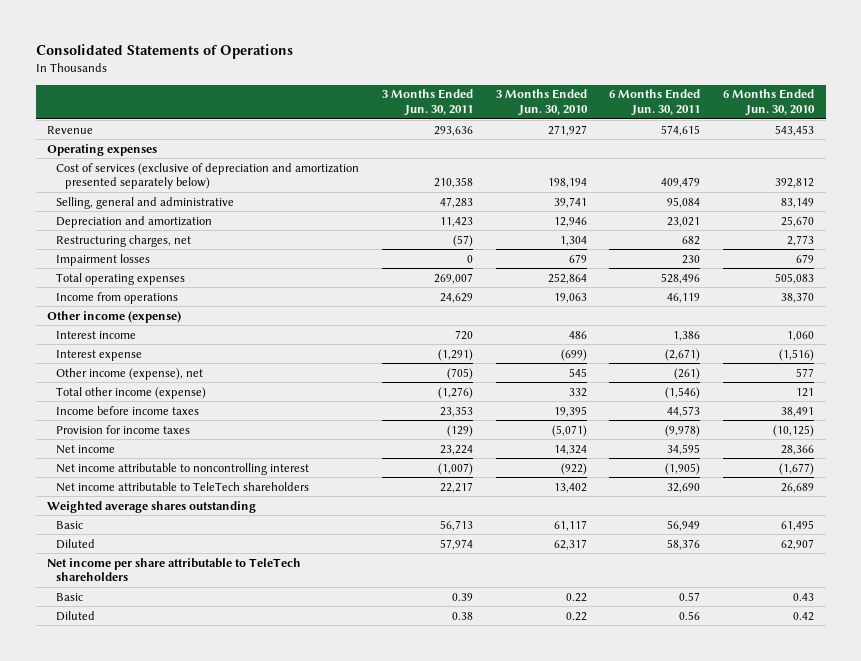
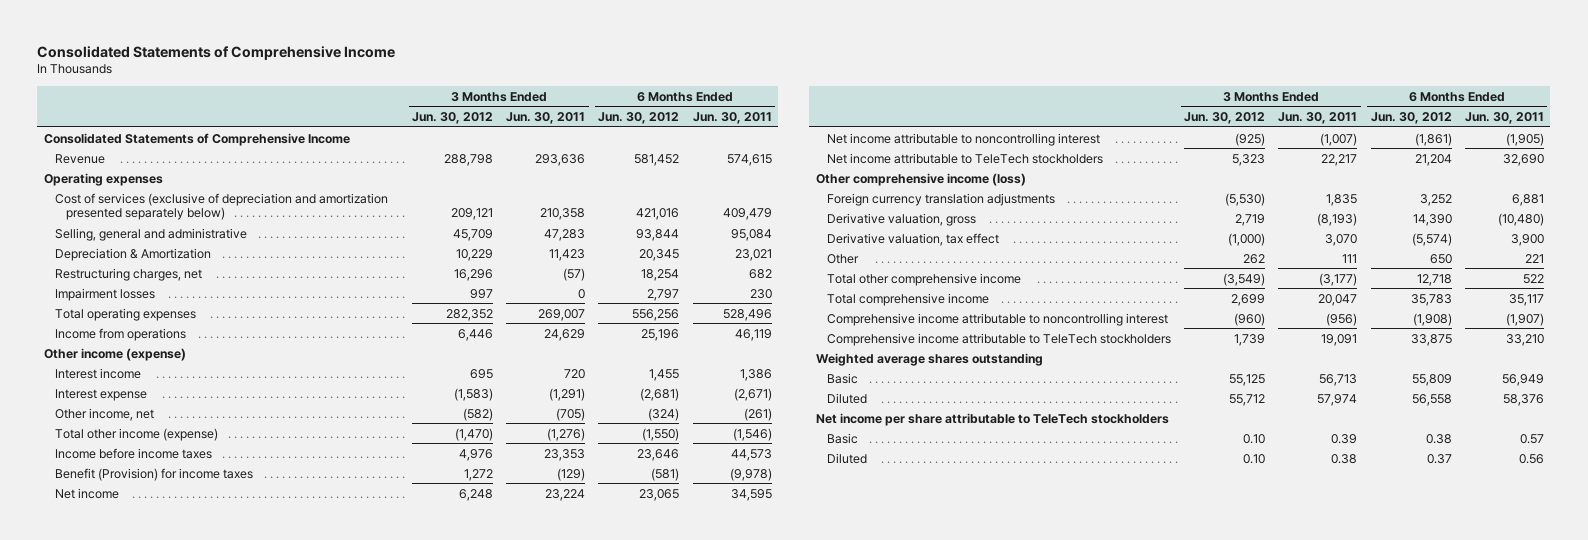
[35,44,293,60] Consolidated Statements of Operations -> [37,45,396,60] Consolidated Statements of Comprehensive Income
[495,89,588,116] 3 Months Ended Jun. 30, 2010 -> none
[723,89,816,116] 6 Months Ended Jun. 30, 2010 -> none
none -> [412,111,494,124] Jun. 30, 2012
none -> [598,111,680,124] Jun. 30, 2012
none -> [43,132,350,146] Consolidated Statements of Comprehensive Income
[56,215,213,228] Depreciation and amortization -> [54,247,211,261] Depreciation & Amortization
[56,367,204,380] Other income (expense), net -> [54,407,154,421] Other income, net
[56,424,191,434] Provision for income taxes -> [54,467,253,481] Benefit (Provision) for income taxes
[56,481,310,492] Net income attributable to TeleTech shareholders -> [827,152,1104,164] Net income attributable to TeleTech stockholders
none -> [816,172,1027,186] Other comprehensive income (loss)
none -> [827,192,1056,206] Foreign currency translation adjustments
none -> [827,212,977,226] Derivative valuation, gross
none -> [827,232,1000,246] Derivative valuation, tax effect
none -> [827,253,860,264] Other
none -> [827,272,1022,286] Total other comprehensive income
none -> [827,292,990,306] Total comprehensive income
none -> [827,312,1169,326] Comprehensive income attributable to noncontrolling interest
none -> [827,332,1172,346] Comprehensive income attributable to TeleTech stockholders
[47,557,302,582] Net income per share attributable to TeleTech shareholders -> [816,412,1170,426] Net income per share attributable to TeleTech stockholders

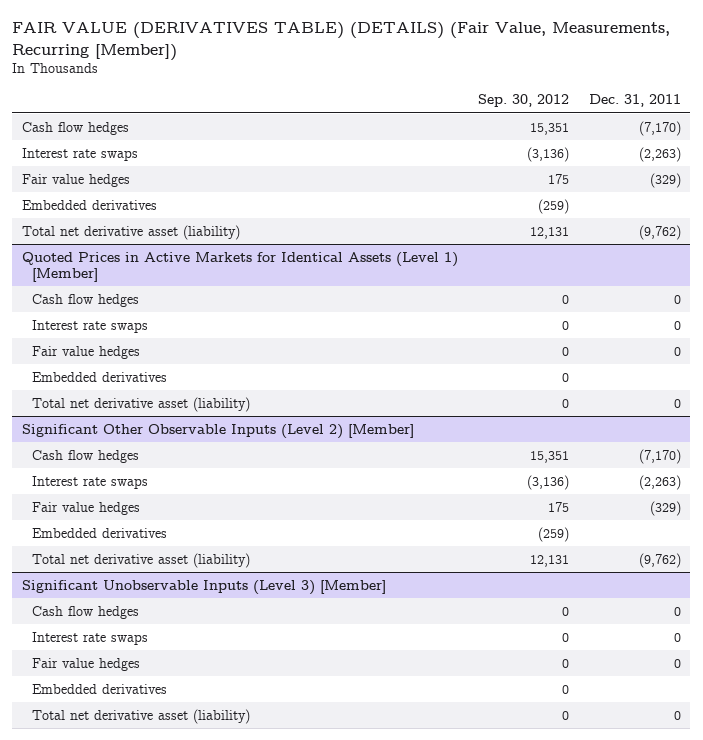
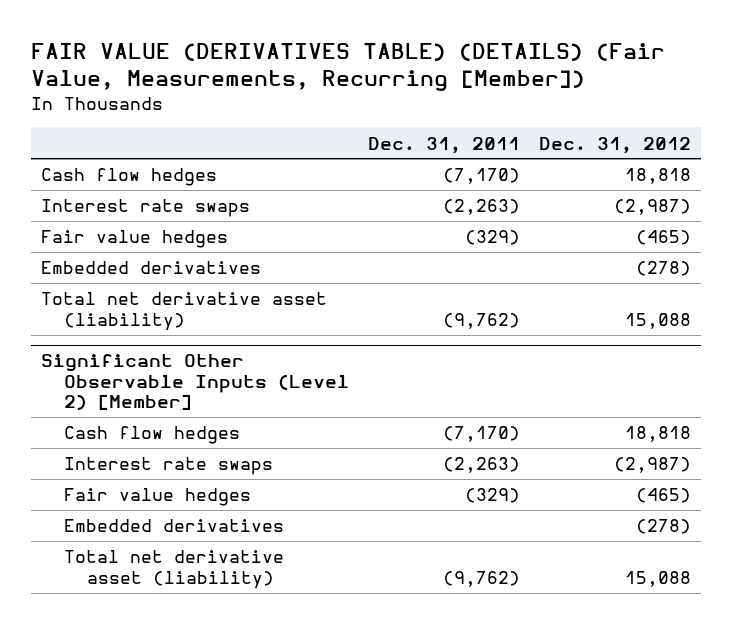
[477,94,569,108] Sep. 30, 2012 -> none
none -> [539,136,692,154] Dec. 31, 2012
[22,251,459,282] Quoted Prices in Active Markets for Identical Assets (Level 1) [Member] -> none
[32,293,140,307] Cash flow hedges -> none
[32,319,149,333] Interest rate swaps -> none
[32,345,141,359] Fair value hedges -> none
[32,371,168,382] Embedded derivatives -> none
[32,396,251,412] Total net derivative asset (liability) -> none
[22,579,387,595] Significant Unobservable Inputs (Level 3) [Member] -> none
[32,605,140,619] Cash flow hedges -> none
[32,631,149,645] Interest rate swaps -> none
[32,657,141,671] Fair value hedges -> none
[32,683,168,694] Embedded derivatives -> none
[32,708,251,724] Total net derivative asset (liability) -> none

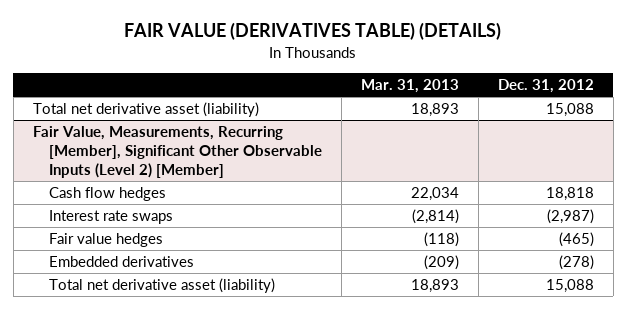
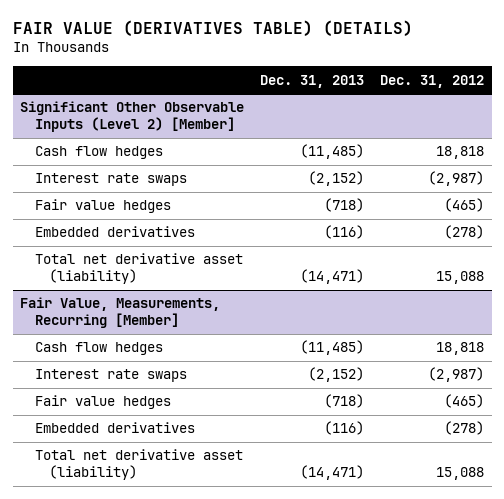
[361,78,460,93] Mar. 31, 2013 -> none
none -> [260,74,365,88] Dec. 31, 2013
none -> [20,101,245,133] Significant Other Observable Inputs (Level 2) [Member]
none -> [34,146,163,160] Cash flow hedges
none -> [34,173,187,187] Interest rate swaps
none -> [34,199,171,214] Fair value hedges
none -> [34,226,195,238] Embedded derivatives
[32,126,323,178] Fair Value, Measurements, Recurring [Member], Significant Other Observable Inputs (Level 2) [Member] -> none
none -> [20,297,221,329] Fair Value, Measurements, Recurring [Member]

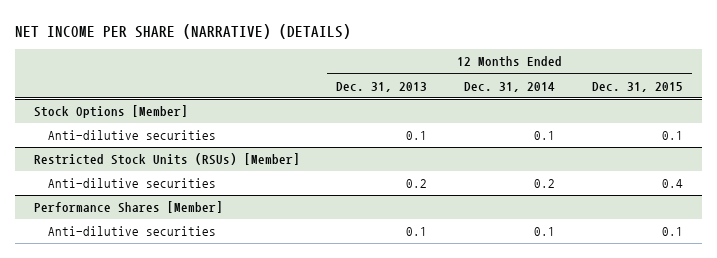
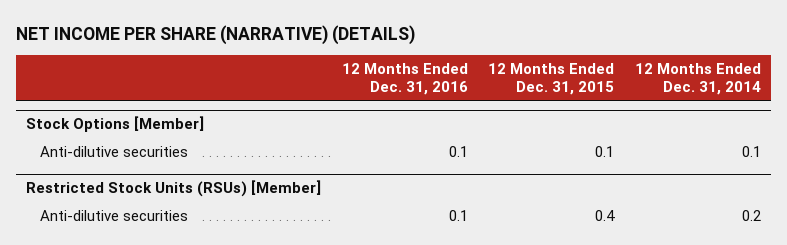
[336,81,428,92] Dec. 31, 2013 -> none
none -> [341,62,468,96] 12 Months Ended Dec. 31, 2016
[33,201,223,214] Performance Shares [Member] -> none
[47,226,216,237] Anti-dilutive securities -> none

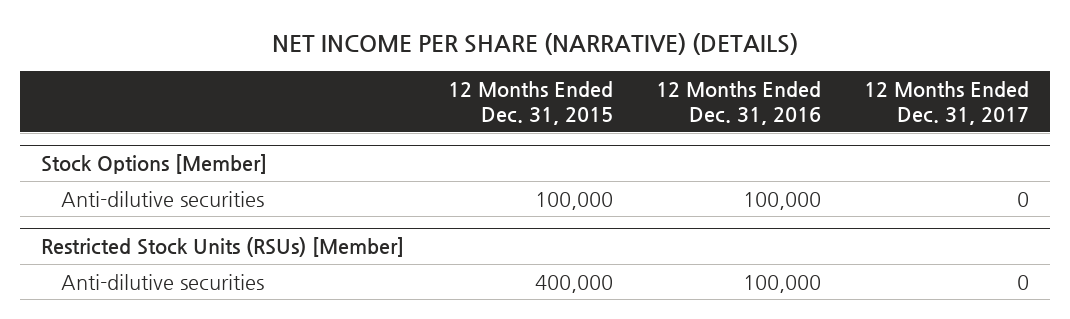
[634,62,761,96] 12 Months Ended Dec. 31, 2014 -> none
none -> [863,80,1029,126] 12 Months Ended Dec. 31, 2017
[448,146,468,158] 0.1 -> [742,191,821,210] 100,000
[595,146,615,158] 0.1 -> [534,191,613,210] 100,000
[448,210,468,222] 0.1 -> [742,274,821,293] 100,000
[595,210,616,222] 0.4 -> [534,274,613,293] 400,000

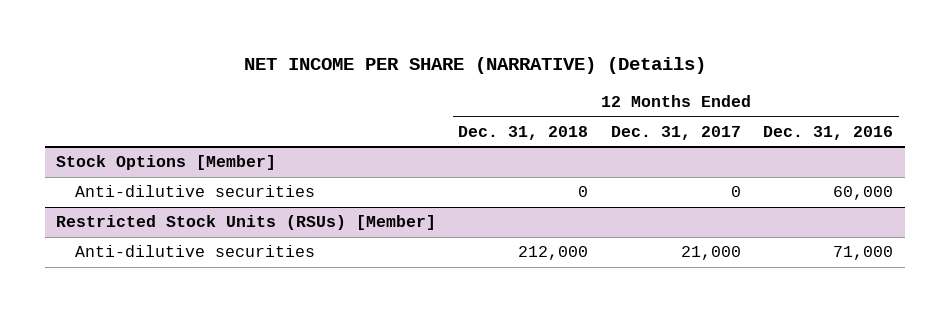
[272,33,799,56] NET INCOME PER SHARE (NARRATIVE) (DETAILS) -> [243,56,706,74] NET INCOME PER SHARE (NARRATIVE) (Details)
[447,80,613,126] 12 Months Ended Dec. 31, 2015 -> none
none -> [458,125,589,140] Dec. 31, 2018
[742,191,821,210] 100,000 -> [833,186,894,201] 60,000
[742,274,821,293] 100,000 -> [833,246,894,261] 71,000
[1016,274,1029,290] 0 -> [680,246,741,261] 21,000

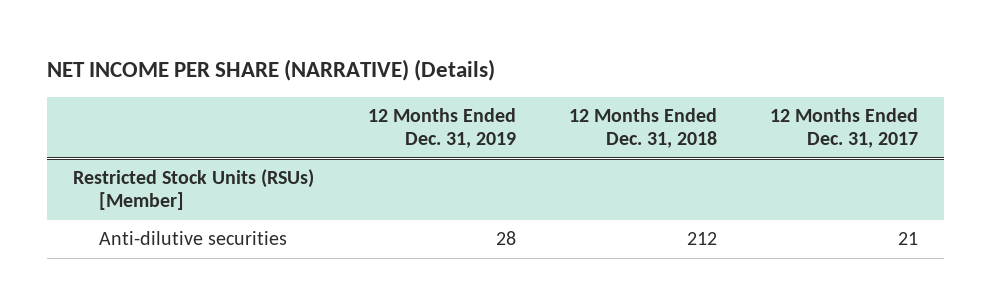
[763,125,894,140] Dec. 31, 2016 -> none
none -> [367,108,516,148] 12 Months Ended Dec. 31, 2019
[55,155,276,171] Stock Options [Member] -> none
[75,185,316,198] Anti-dilutive securities -> none
[518,246,589,261] 212,000 -> [686,232,717,246] 212
[680,246,741,261] 21,000 -> [897,232,918,246] 21

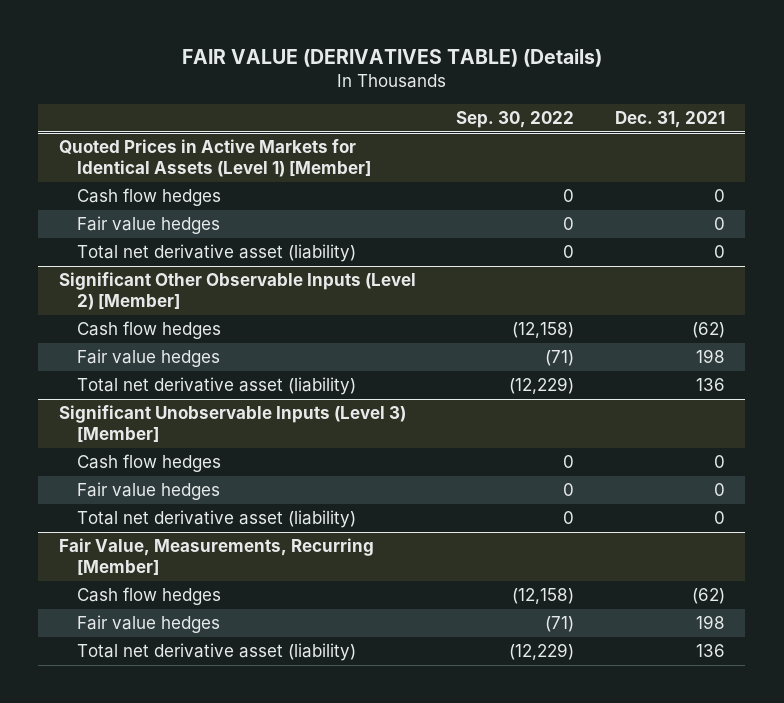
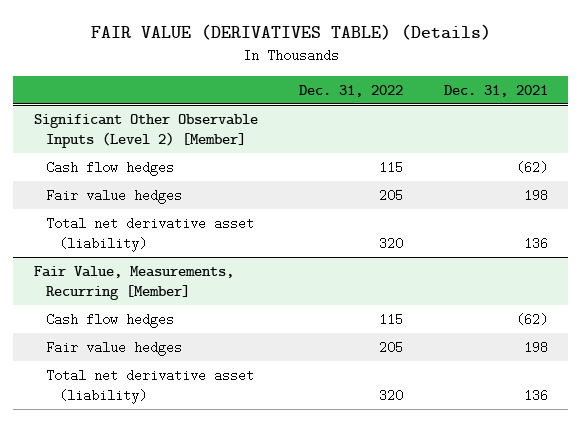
[456,110,575,128] Sep. 30, 2022 -> none
none -> [298,84,403,97] Dec. 31, 2022
[58,138,371,178] Quoted Prices in Active Markets for Identical Assets (Level 1) [Member] -> none
[76,187,221,206] Cash flow hedges -> none
[76,215,220,234] Fair value hedges -> none
[76,243,356,262] Total net derivative asset (liability) -> none
[58,404,406,443] Significant Unobservable Inputs (Level 3) [Member] -> none
[76,453,221,472] Cash flow hedges -> none
[76,481,220,500] Fair value hedges -> none
[76,509,356,528] Total net derivative asset (liability) -> none

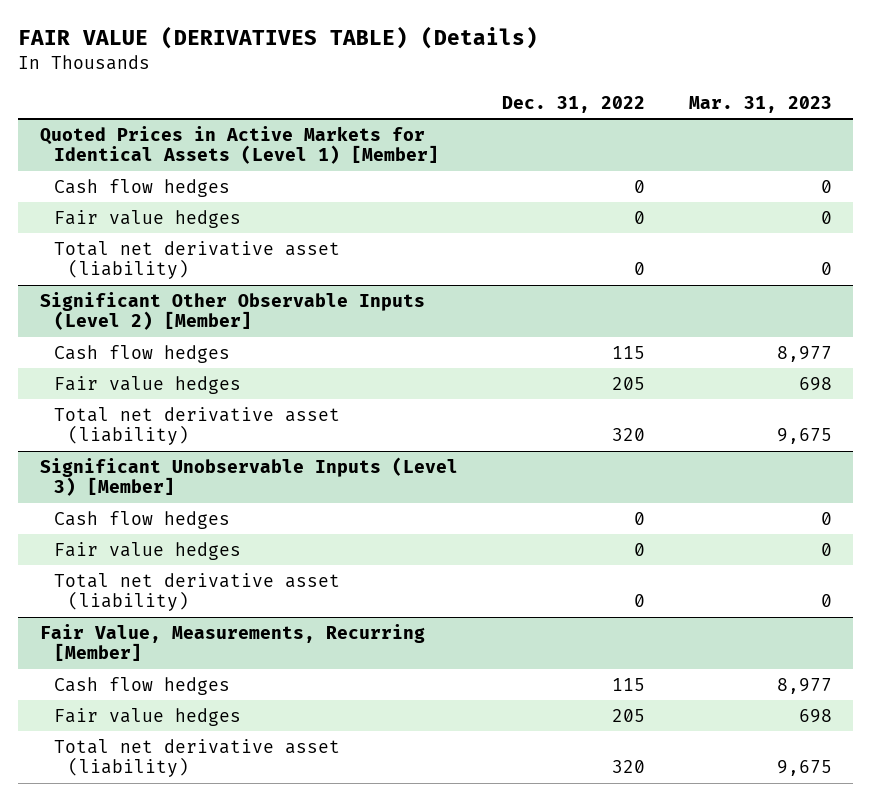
[443,84,548,97] Dec. 31, 2021 -> none
none -> [688,95,832,113] Mar. 31, 2023
none -> [39,125,439,165] Quoted Prices in Active Markets for Identical Assets (Level 1) [Member]
none -> [53,178,230,197] Cash flow hedges
none -> [53,209,241,228] Fair value hedges
none -> [53,240,340,280] Total net derivative asset (liability)
none -> [39,456,458,497] Significant Unobservable Inputs (Level 3) [Member]
none -> [53,510,230,529] Cash flow hedges
none -> [53,541,241,560] Fair value hedges
none -> [53,572,340,612] Total net derivative asset (liability)

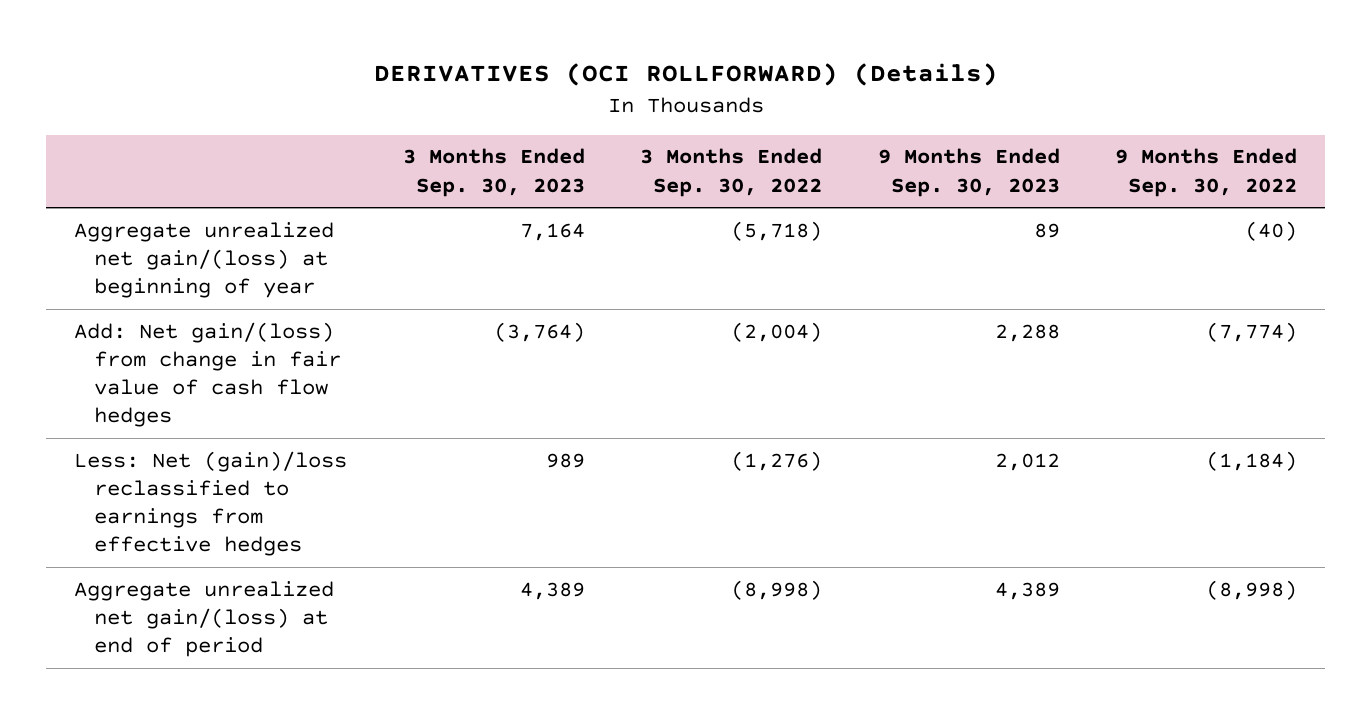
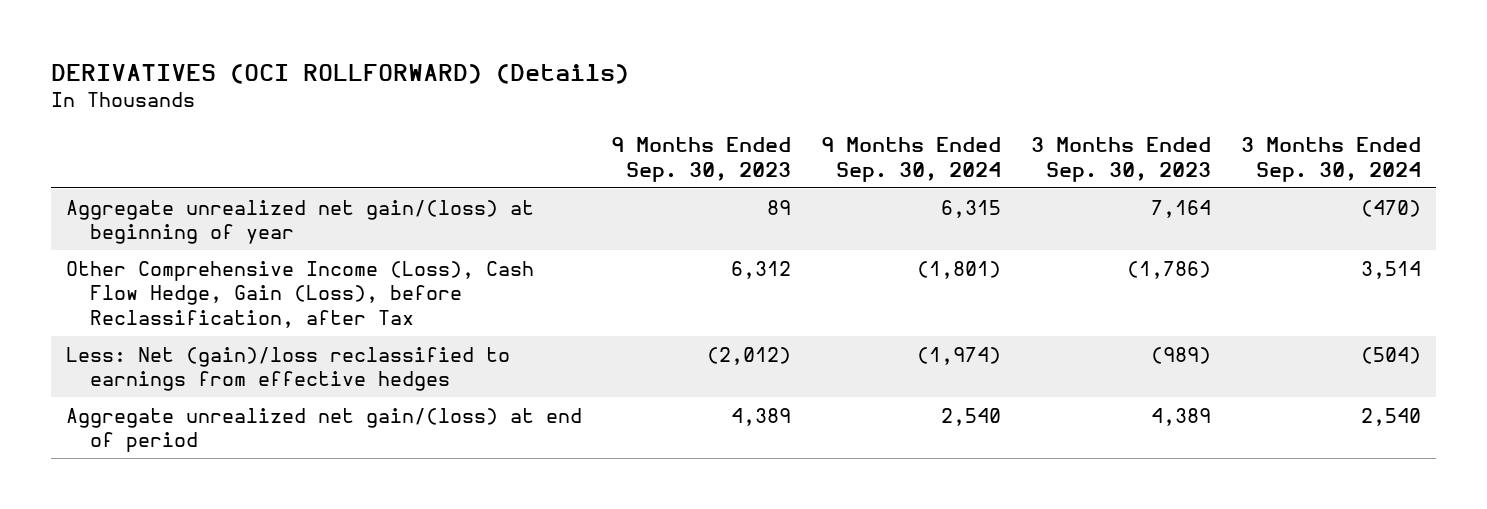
[640,148,823,197] 3 Months Ended Sep. 30, 2022 -> none
[1115,148,1298,197] 9 Months Ended Sep. 30, 2022 -> none
none -> [821,137,1002,183] 9 Months Ended Sep. 30, 2024
none -> [1241,137,1422,183] 3 Months Ended Sep. 30, 2024
[73,321,342,428] Add: Net gain/(loss) from change in fair value of cash flow hedges -> none
none -> [65,260,534,329] Other Comprehensive Income (Loss), Cash Flow Hedge, Gain (Loss), before Reclassification, after Tax
[545,452,585,468] 989 -> [1151,346,1212,364] (989)
[994,452,1060,471] 2,012 -> [707,346,792,365] (2,012)

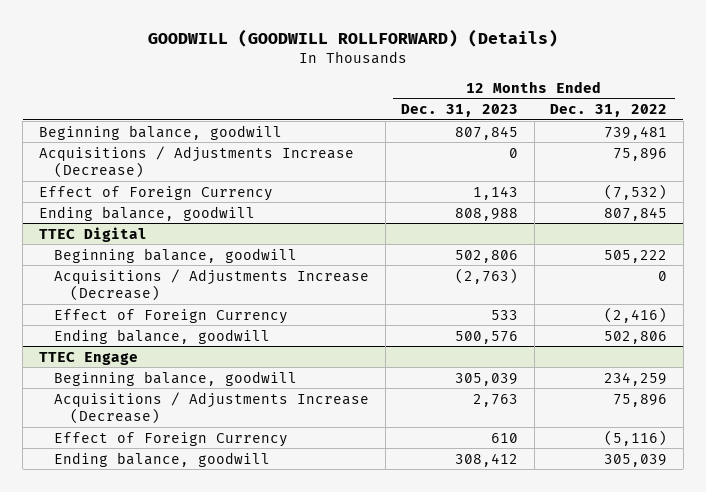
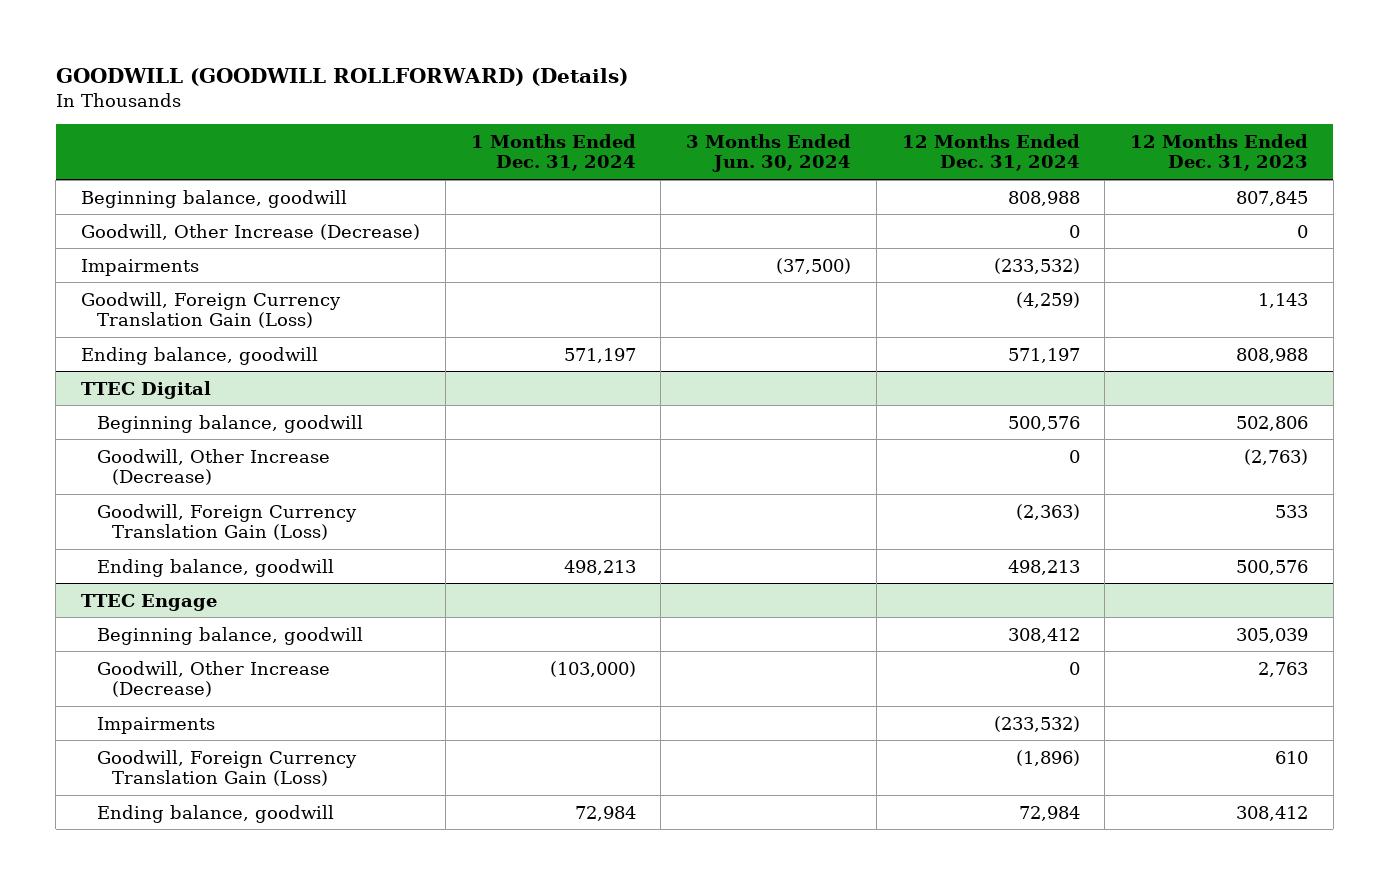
[550,103,668,117] Dec. 31, 2022 -> none
none -> [470,133,636,172] 1 Months Ended Dec. 31, 2024
none -> [686,133,852,173] 3 Months Ended Jun. 30, 2024
none -> [901,133,1080,172] 12 Months Ended Dec. 31, 2024
[38,145,354,178] Acquisitions / Adjustments Increase (Decrease) -> [81,223,421,240] Goodwill, Other Increase (Decrease)
none -> [81,258,200,276] Impairments
[38,185,273,201] Effect of Foreign Currency -> [81,291,342,328] Goodwill, Foreign Currency Translation Gain (Loss)
[54,268,370,301] Acquisitions / Adjustments Increase (Decrease) -> [96,448,330,485] Goodwill, Other Increase (Decrease)
[54,308,289,324] Effect of Foreign Currency -> [96,503,357,540] Goodwill, Foreign Currency Translation Gain (Loss)
[54,391,370,424] Acquisitions / Adjustments Increase (Decrease) -> [96,660,330,697] Goodwill, Other Increase (Decrease)
none -> [96,716,215,734] Impairments
[54,431,289,447] Effect of Foreign Currency -> [96,749,357,786] Goodwill, Foreign Currency Translation Gain (Loss)

